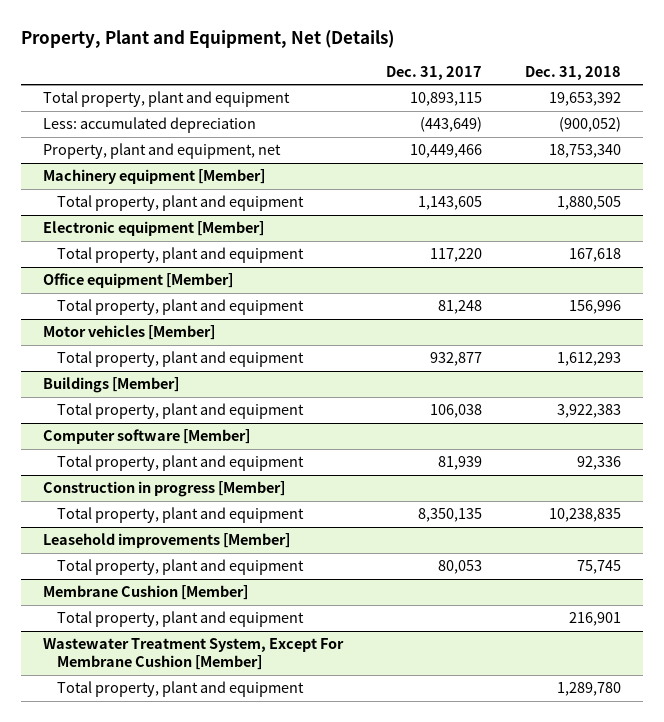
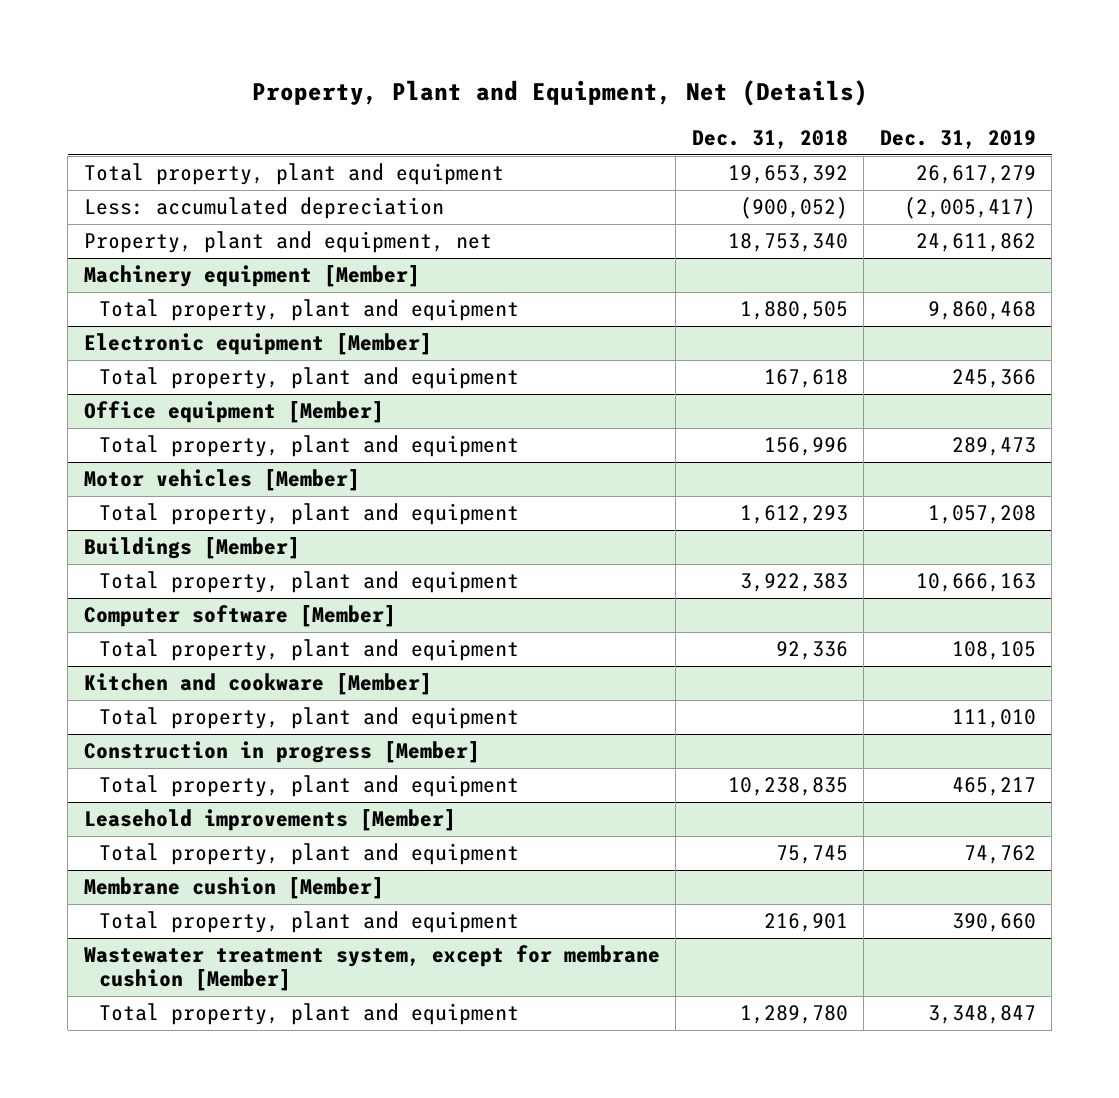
[385,65,482,80] Dec. 31, 2017 -> none
none -> [879,130,1036,150] Dec. 31, 2019
none -> [83,673,432,696] Kitchen and cookware [Member]
none -> [99,707,520,730] Total property, plant and equipment
[42,585,248,601] Membrane Cushion [Member] -> [83,877,384,900] Membrane cushion [Member]
[42,638,344,670] Wastewater Treatment System, Except For Membrane Cushion [Member] -> [83,945,660,992] Wastewater treatment system, except for membrane cushion [Member]

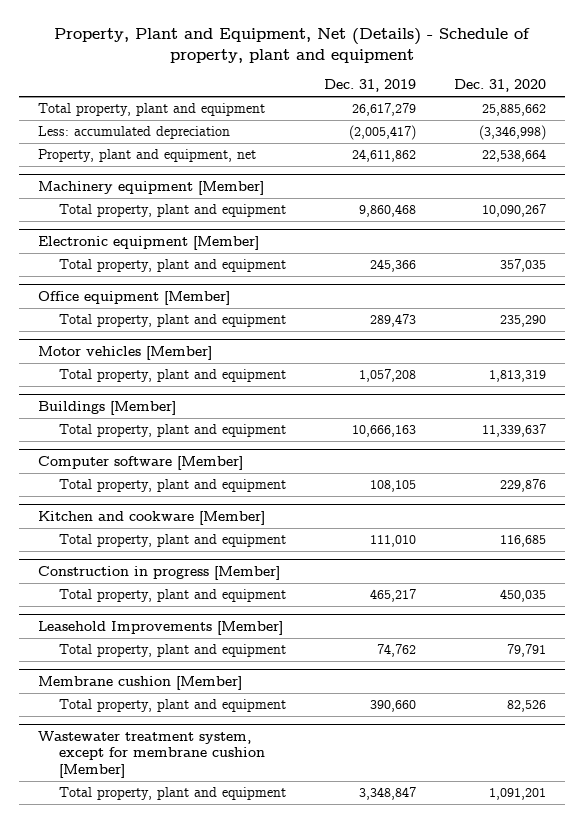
[251,79,868,106] Property, Plant and Equipment, Net (Details) -> [53,28,530,63] Property, Plant and Equipment, Net (Details) - Schedule of property, plant and equipment
[691,130,848,150] Dec. 31, 2018 -> none
none -> [453,79,546,93] Dec. 31, 2020
[83,809,456,832] Leasehold improvements [Member] -> [37,620,283,635] Leasehold Improvements [Member]

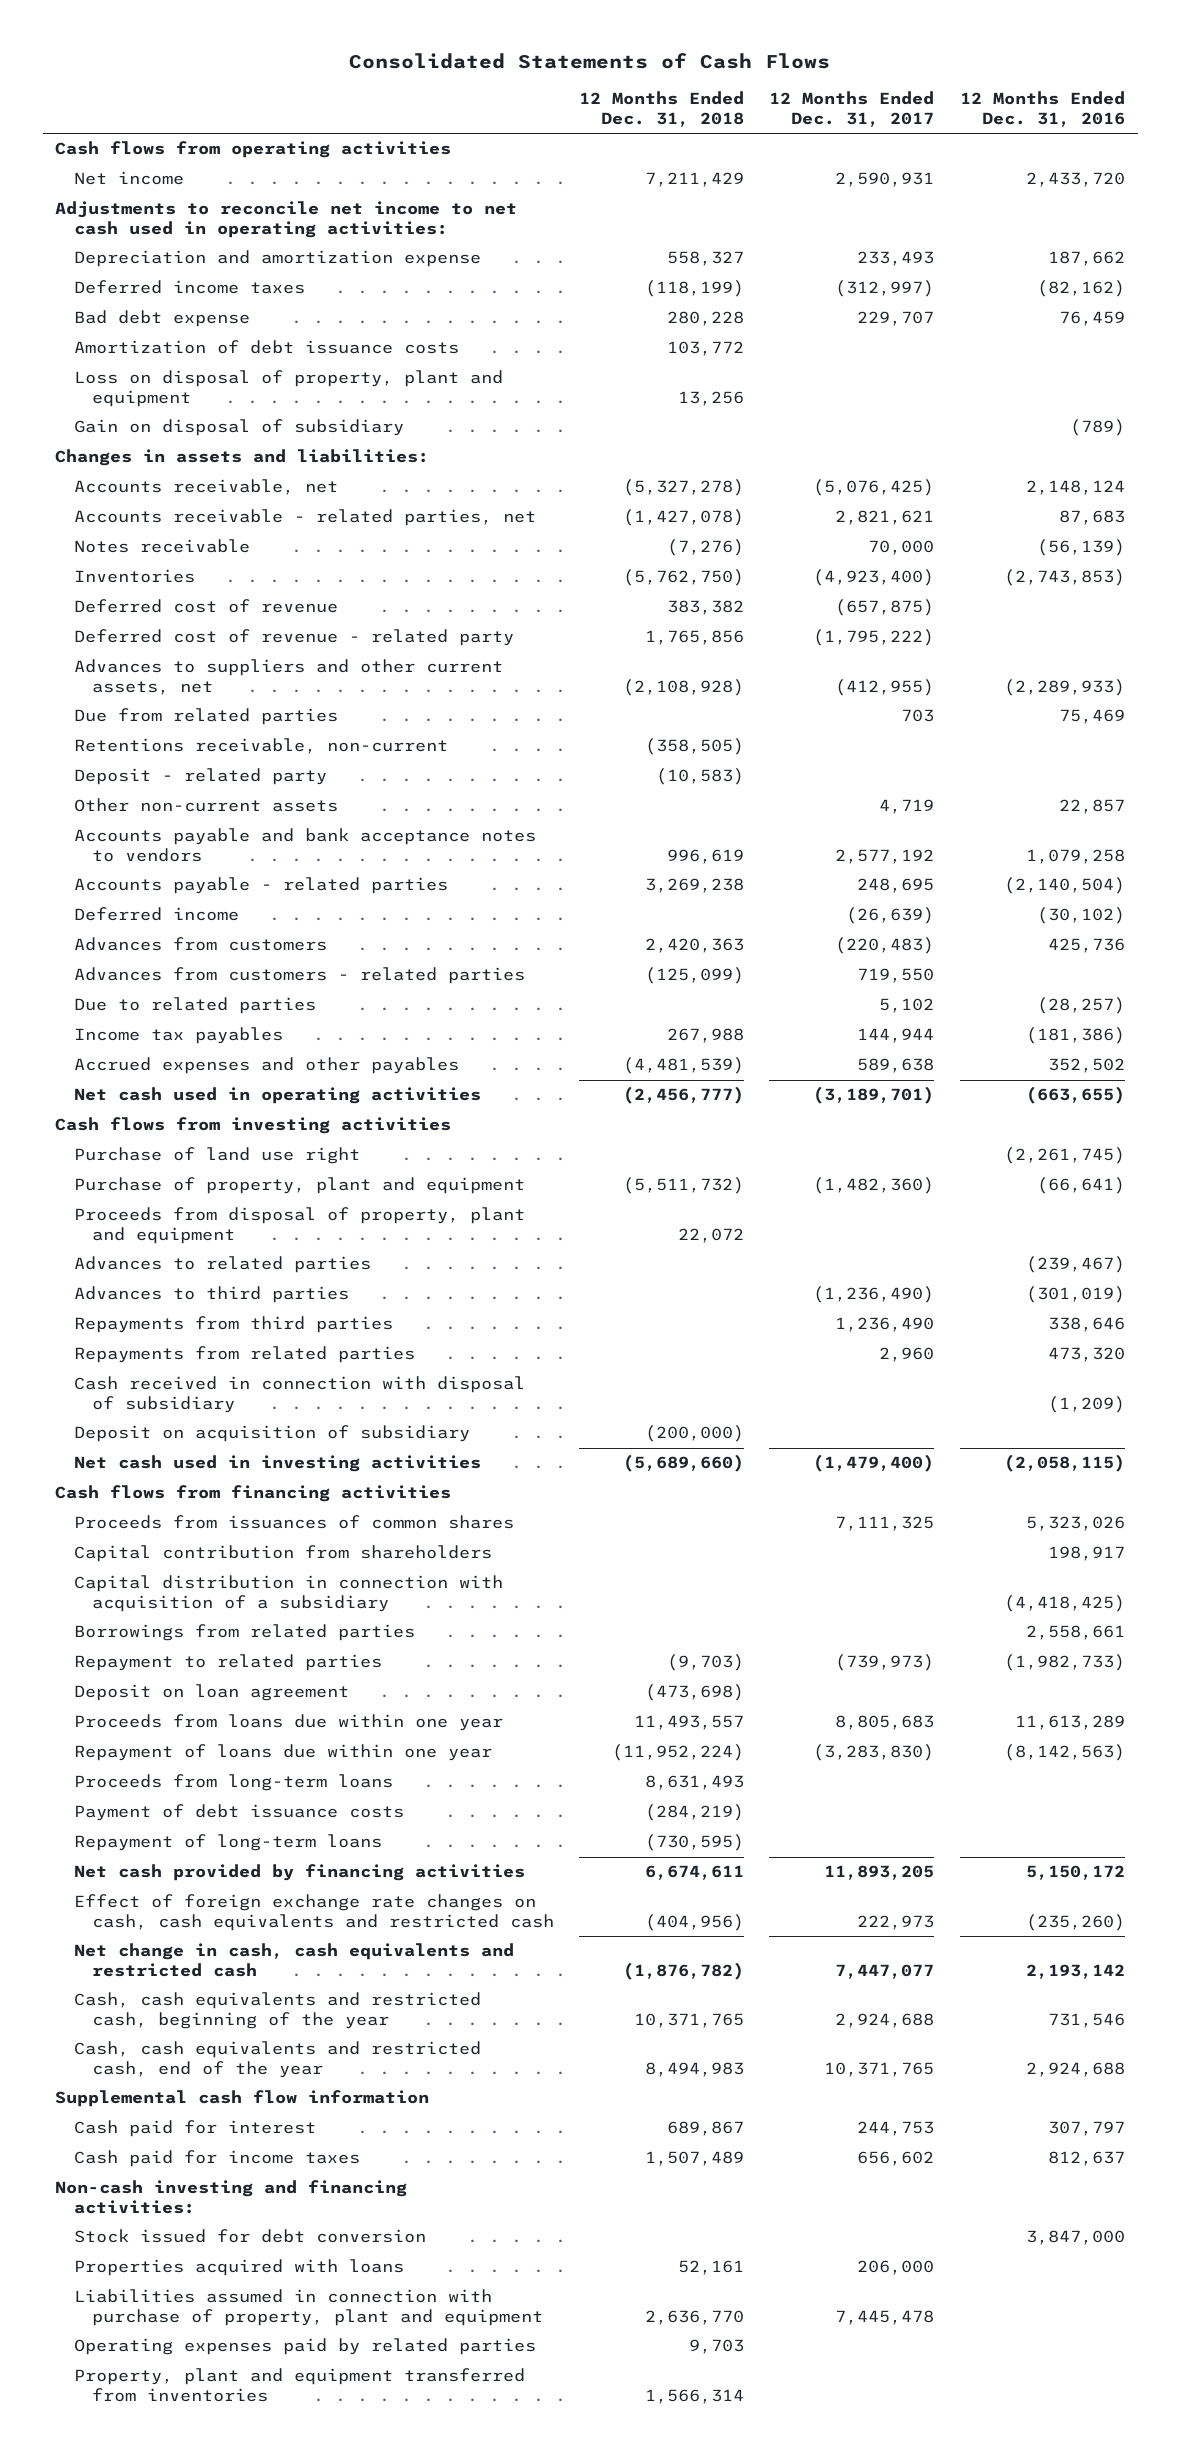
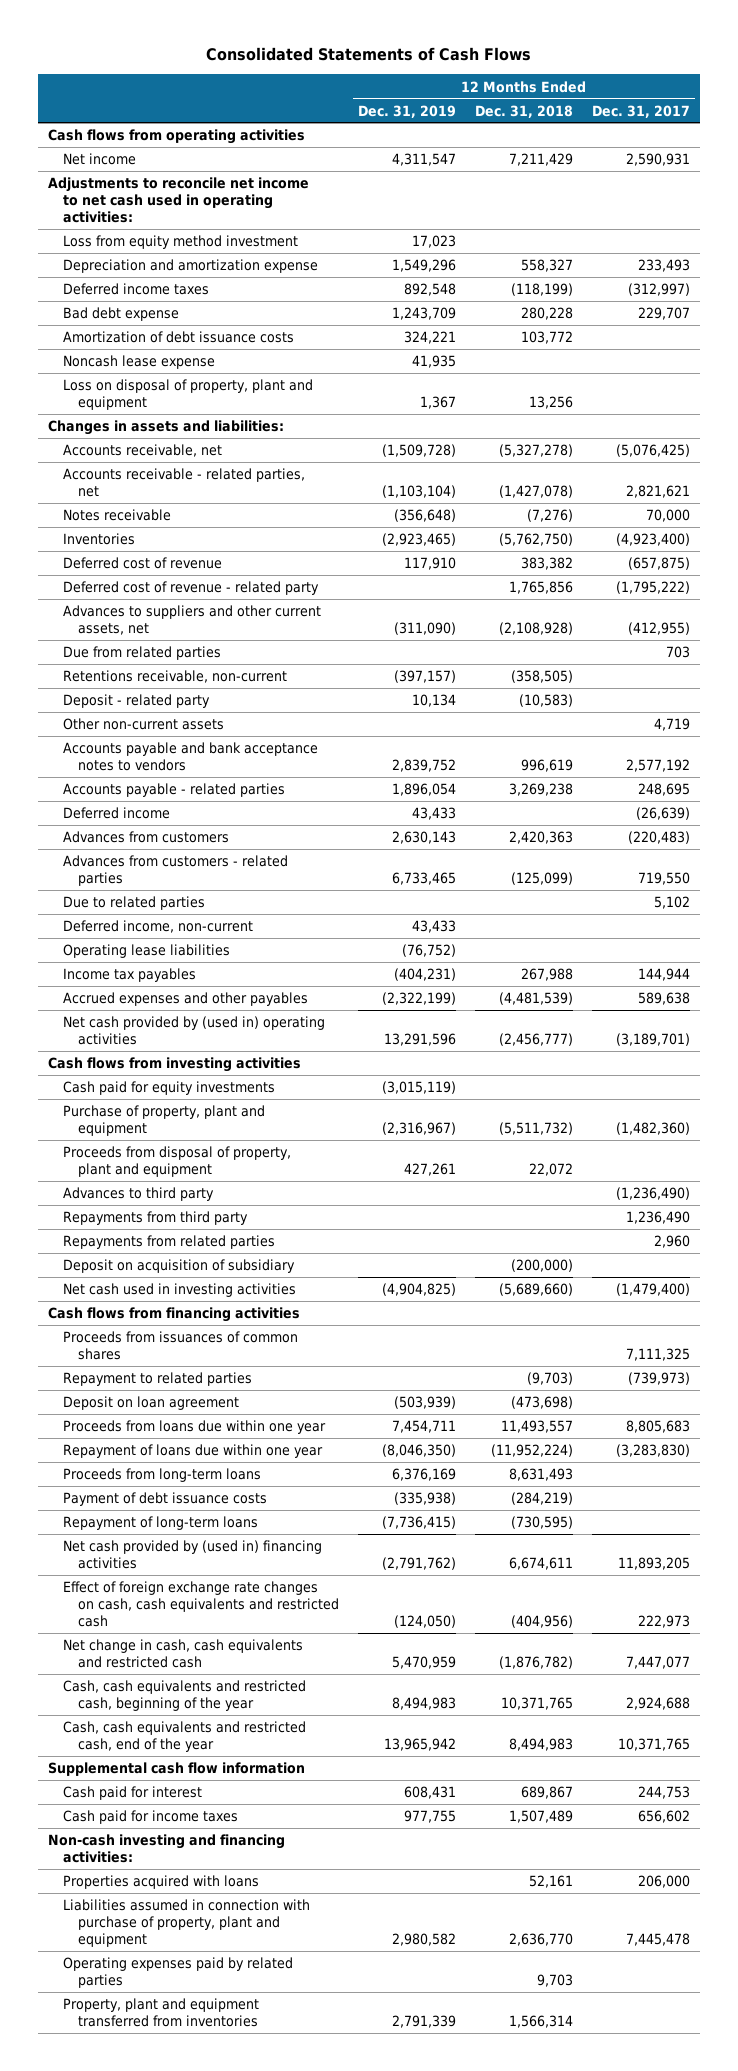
[959,91,1125,128] 12 Months Ended Dec. 31, 2016 -> none
none -> [357,104,456,118] Dec. 31, 2019
none -> [62,235,298,250] Loss from equity method investment
none -> [62,355,215,370] Noncash lease expense
[73,419,404,437] Gain on disposal of subsidiary -> none
none -> [62,920,253,934] Deferred income, non-current
none -> [62,944,230,959] Operating lease liabilities
[73,1087,481,1105] Net cash used in operating activities -> [62,1016,325,1045] Net cash provided by (used in) operating activities
[73,1147,360,1165] Purchase of land use right -> none
none -> [62,1081,275,1096] Cash paid for equity investments
[73,1256,371,1274] Advances to related parties -> none
[73,1286,349,1304] Advances to third parties -> [62,1187,214,1202] Advances to third party
[73,1316,393,1334] Repayments from third parties -> [62,1211,248,1226] Repayments from third party
[73,1376,525,1414] Cash received in connection with disposal of subsidiary -> none
[73,1545,492,1563] Capital contribution from shareholders -> none
[73,1575,503,1613] Capital distribution in connection with acquisition of a subsidiary -> none
[73,1624,415,1642] Borrowings from related parties -> none
[73,1864,525,1882] Net cash provided by financing activities -> [62,1540,322,1569] Net cash provided by (used in) financing activities
[73,2229,426,2244] Stock issued for debt conversion -> none

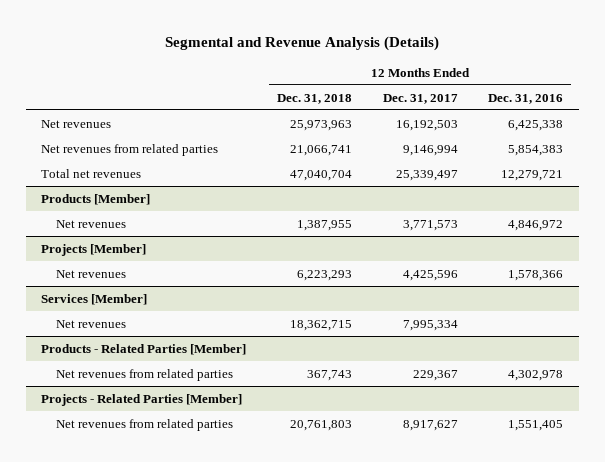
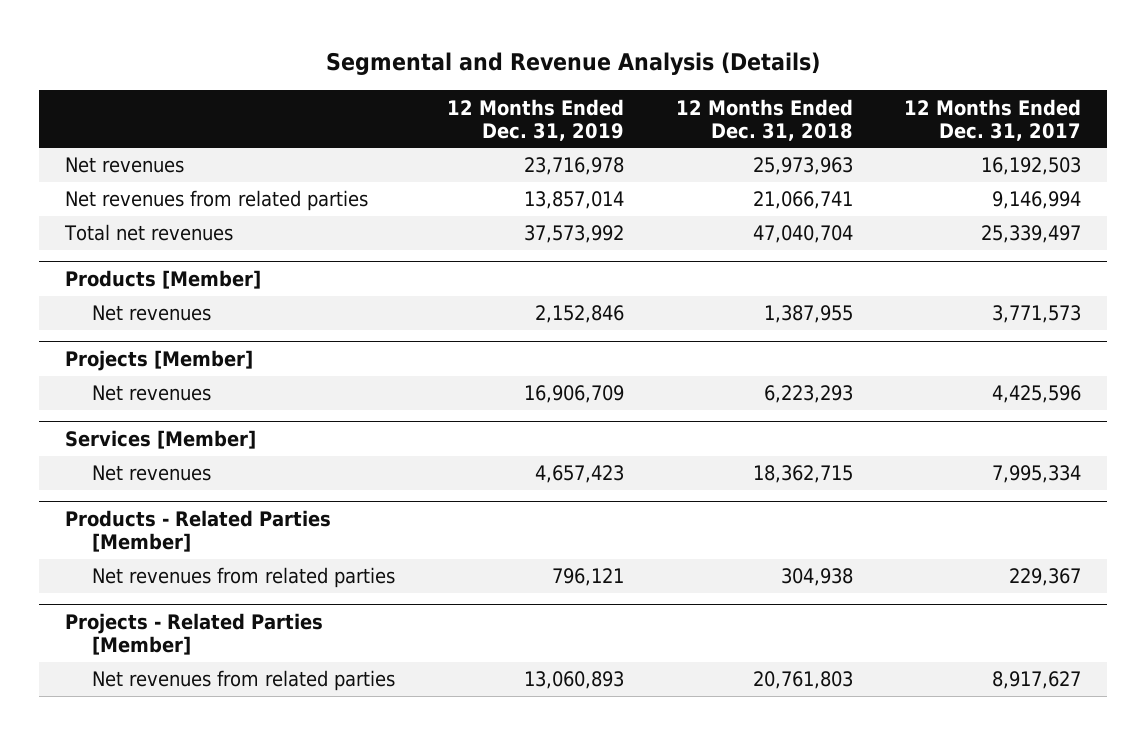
[488,93,564,104] Dec. 31, 2016 -> none
none -> [446,98,624,141] 12 Months Ended Dec. 31, 2019
[307,369,353,381] 367,743 -> [780,568,853,587] 304,938

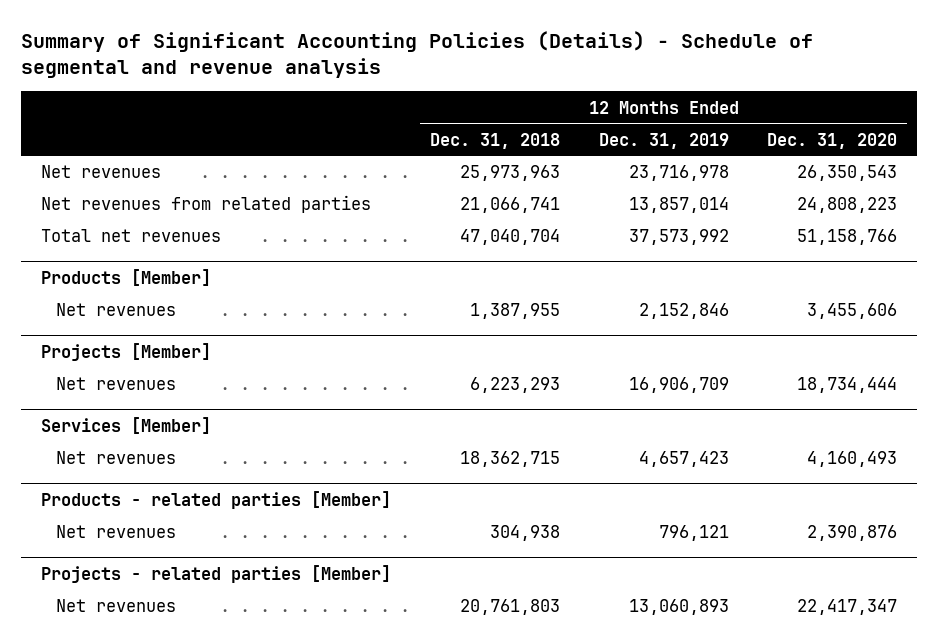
[326,52,821,76] Segmental and Revenue Analysis (Details) -> [21,30,814,79] Summary of Significant Accounting Policies (Details) - Schedule of segmental and revenue analysis
[904,98,1082,141] 12 Months Ended Dec. 31, 2017 -> none
none -> [767,132,898,149] Dec. 31, 2020
[64,509,331,553] Products - Related Parties [Member] -> [40,491,391,510] Products - related parties [Member]
[92,567,396,589] Net revenues from related parties -> [56,525,177,539] Net revenues
[64,612,323,656] Projects - Related Parties [Member] -> [40,565,391,584] Projects - related parties [Member]
[92,670,396,692] Net revenues from related parties -> [56,599,177,613] Net revenues

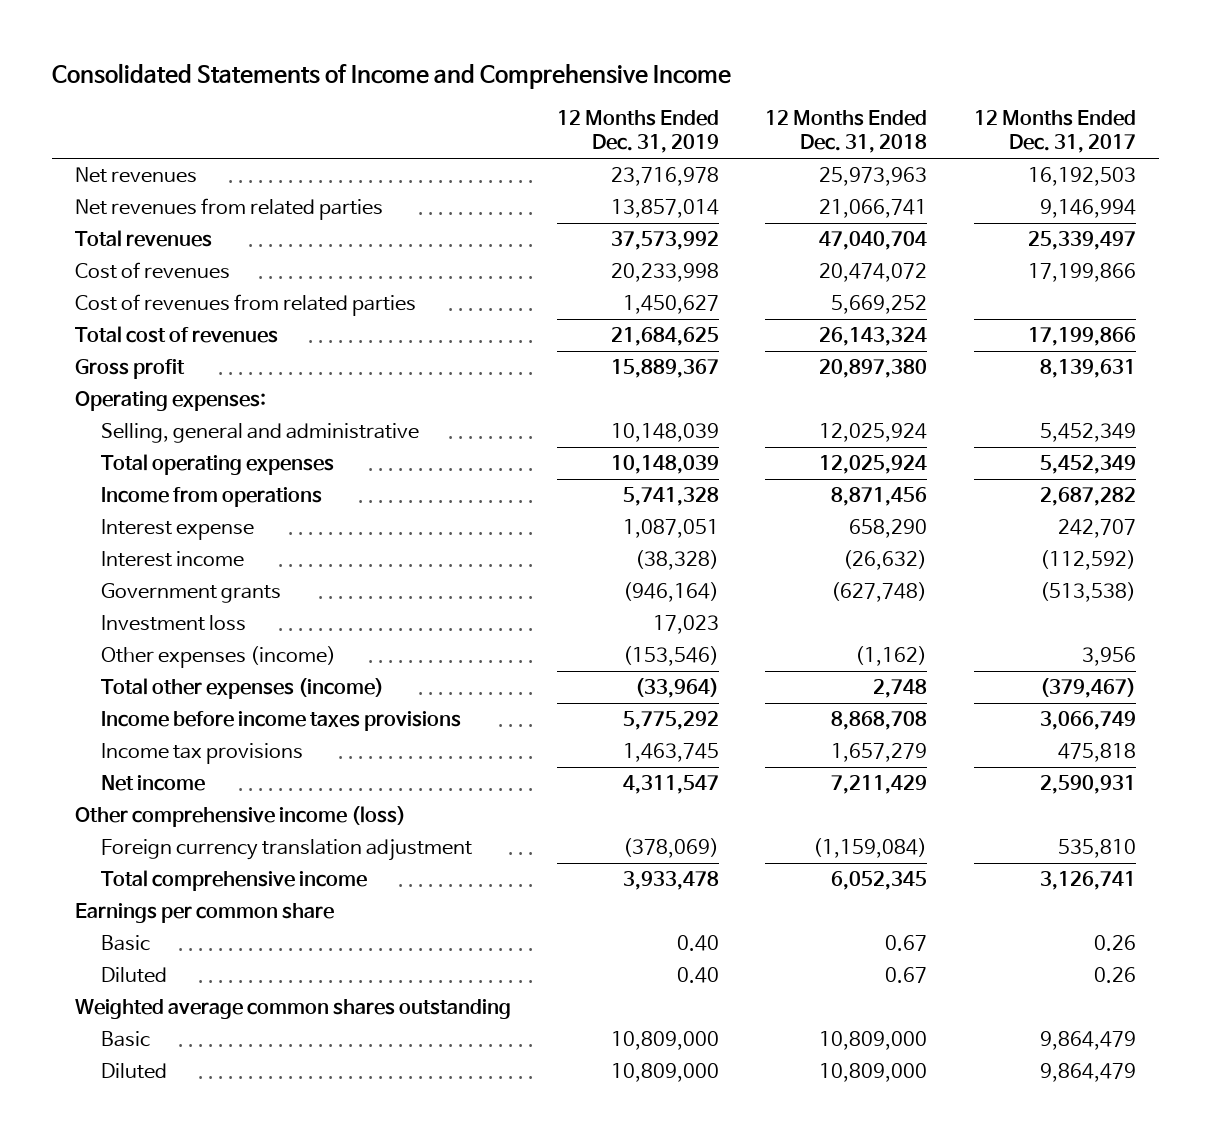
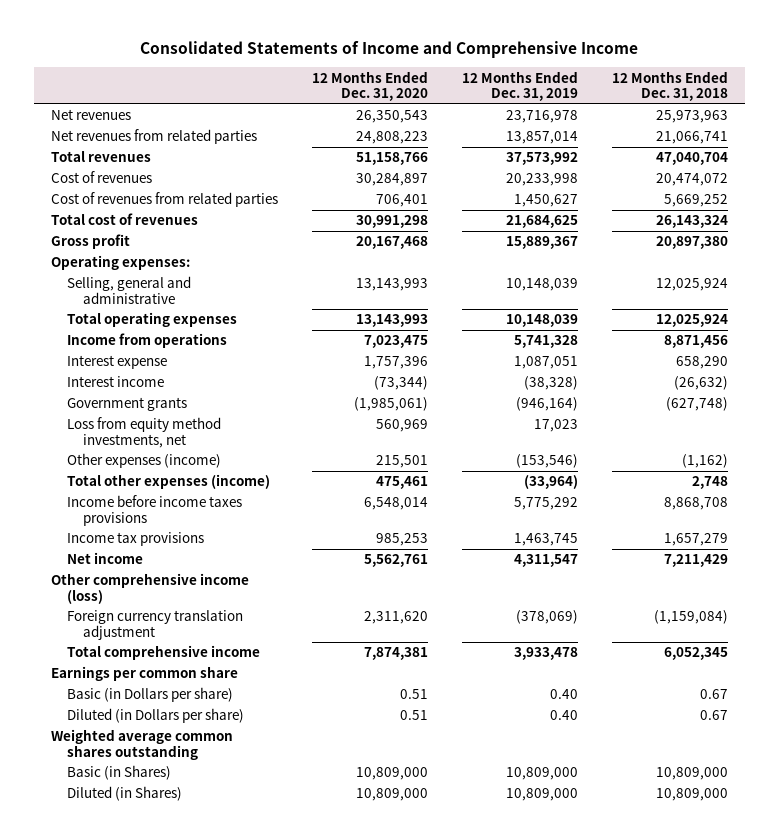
[973,109,1136,154] 12 Months Ended Dec. 31, 2017 -> none
none -> [311,70,428,102] 12 Months Ended Dec. 31, 2020
[100,615,246,632] Investment loss -> [66,417,221,448] Loss from equity method investments, net
[100,935,150,952] Basic -> [66,687,233,703] Basic (in Dollars per share)
[100,967,167,984] Diluted -> [66,708,244,724] Diluted (in Dollars per share)
[100,1031,150,1048] Basic -> [66,765,171,781] Basic (in Shares)
[100,1063,167,1080] Diluted -> [66,786,182,802] Diluted (in Shares)

